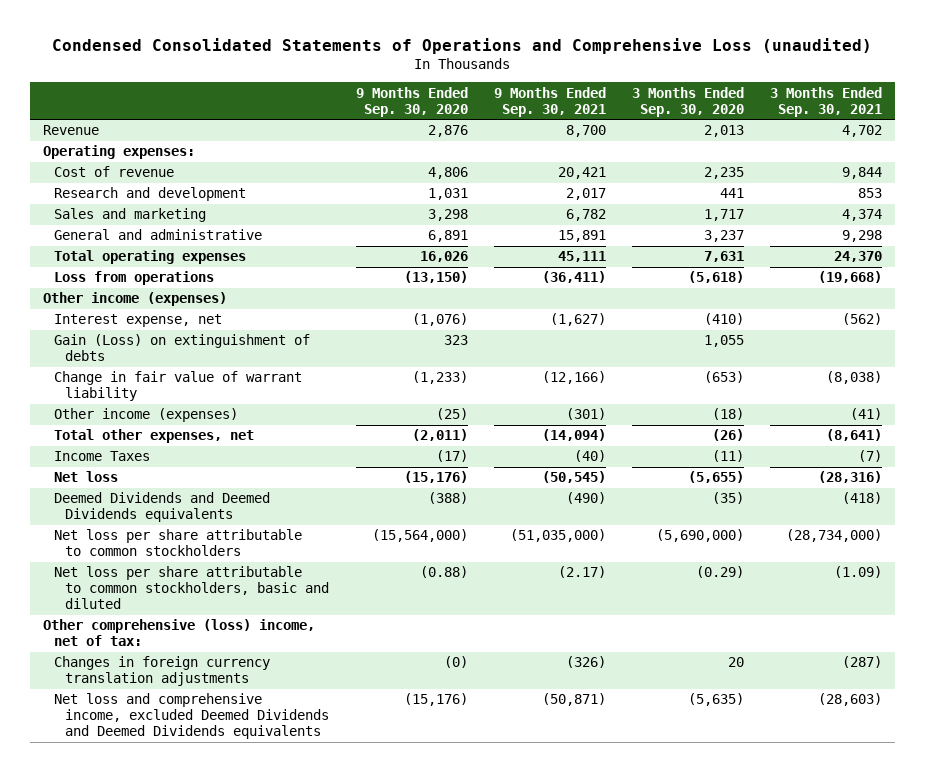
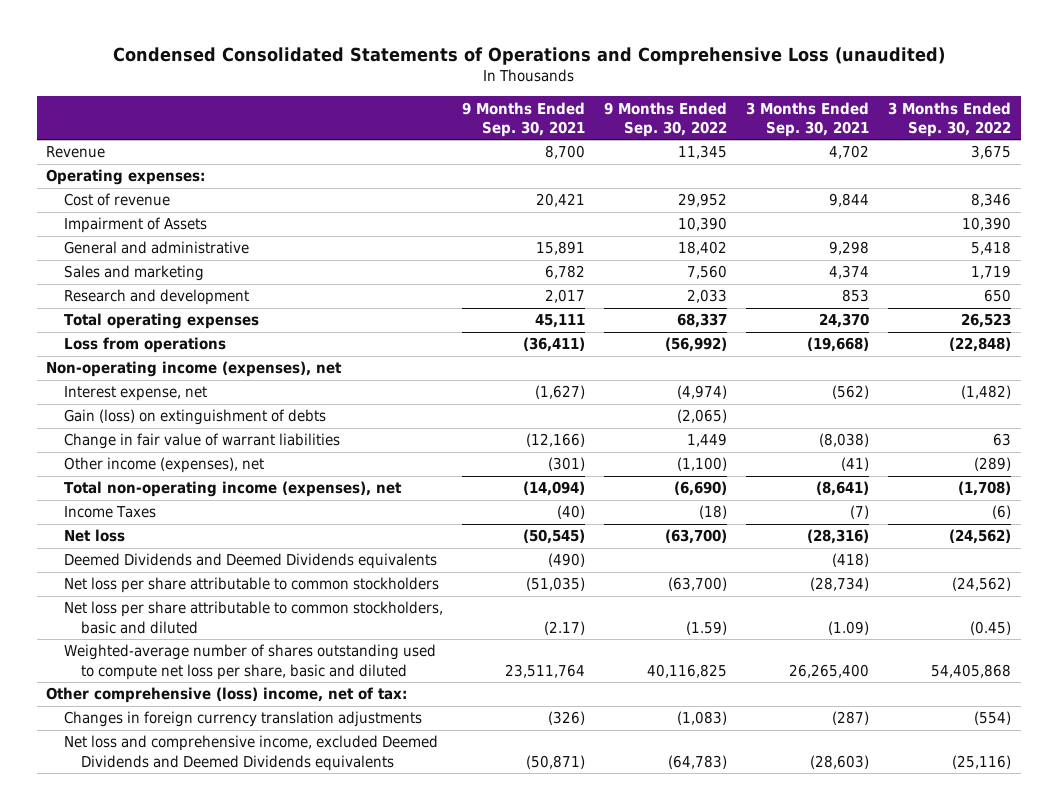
[355,86,468,117] 9 Months Ended Sep. 30, 2020 -> none
[631,86,744,117] 3 Months Ended Sep. 30, 2020 -> none
none -> [603,101,727,137] 9 Months Ended Sep. 30, 2022
none -> [888,101,1012,137] 3 Months Ended Sep. 30, 2022
none -> [63,217,207,234] Impairment of Assets
[54,208,207,223] Sales and marketing -> [63,265,204,282] Sales and marketing
[54,187,247,202] Research and development -> [63,289,249,306] Research and development
[42,292,227,307] Other income (expenses) -> none
none -> [46,361,343,378] Non-operating income (expenses), net
[54,334,311,362] Gain (Loss) on extinguishment of debts -> [63,409,326,426] Gain (loss) on extinguishment of debts
[54,371,303,402] Change in fair value of warrant liability -> [63,433,340,450] Change in fair value of warrant liabilities
[54,408,239,423] Other income (expenses) -> [63,457,264,474] Other income (expenses), net
[54,429,255,444] Total other expenses, net -> [63,481,402,498] Total non-operating income (expenses), net
[509,529,606,543] (51,035,000) -> [525,577,585,592] (51,035)
[786,529,883,543] (28,734,000) -> [809,577,869,592] (28,734)
none -> [63,644,436,680] Weighted-average number of shares outstanding used to compute net loss per share, basic and diluted

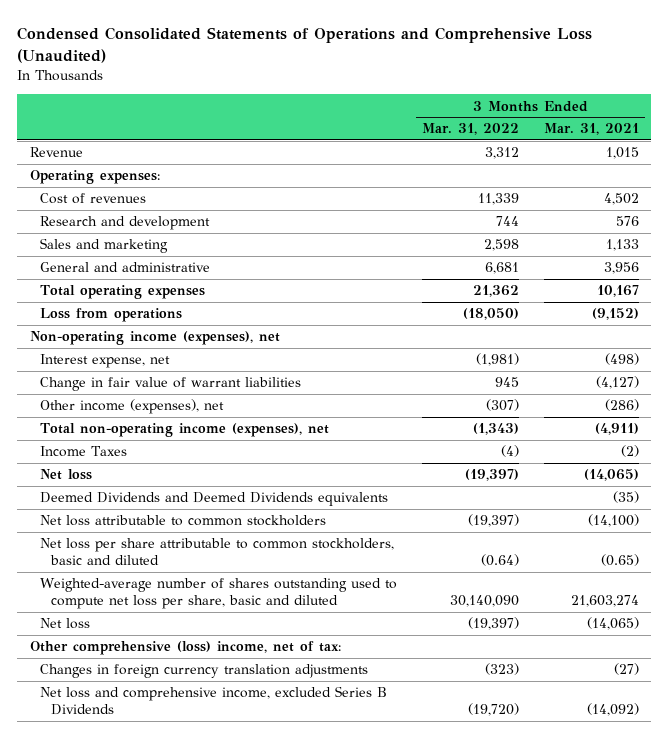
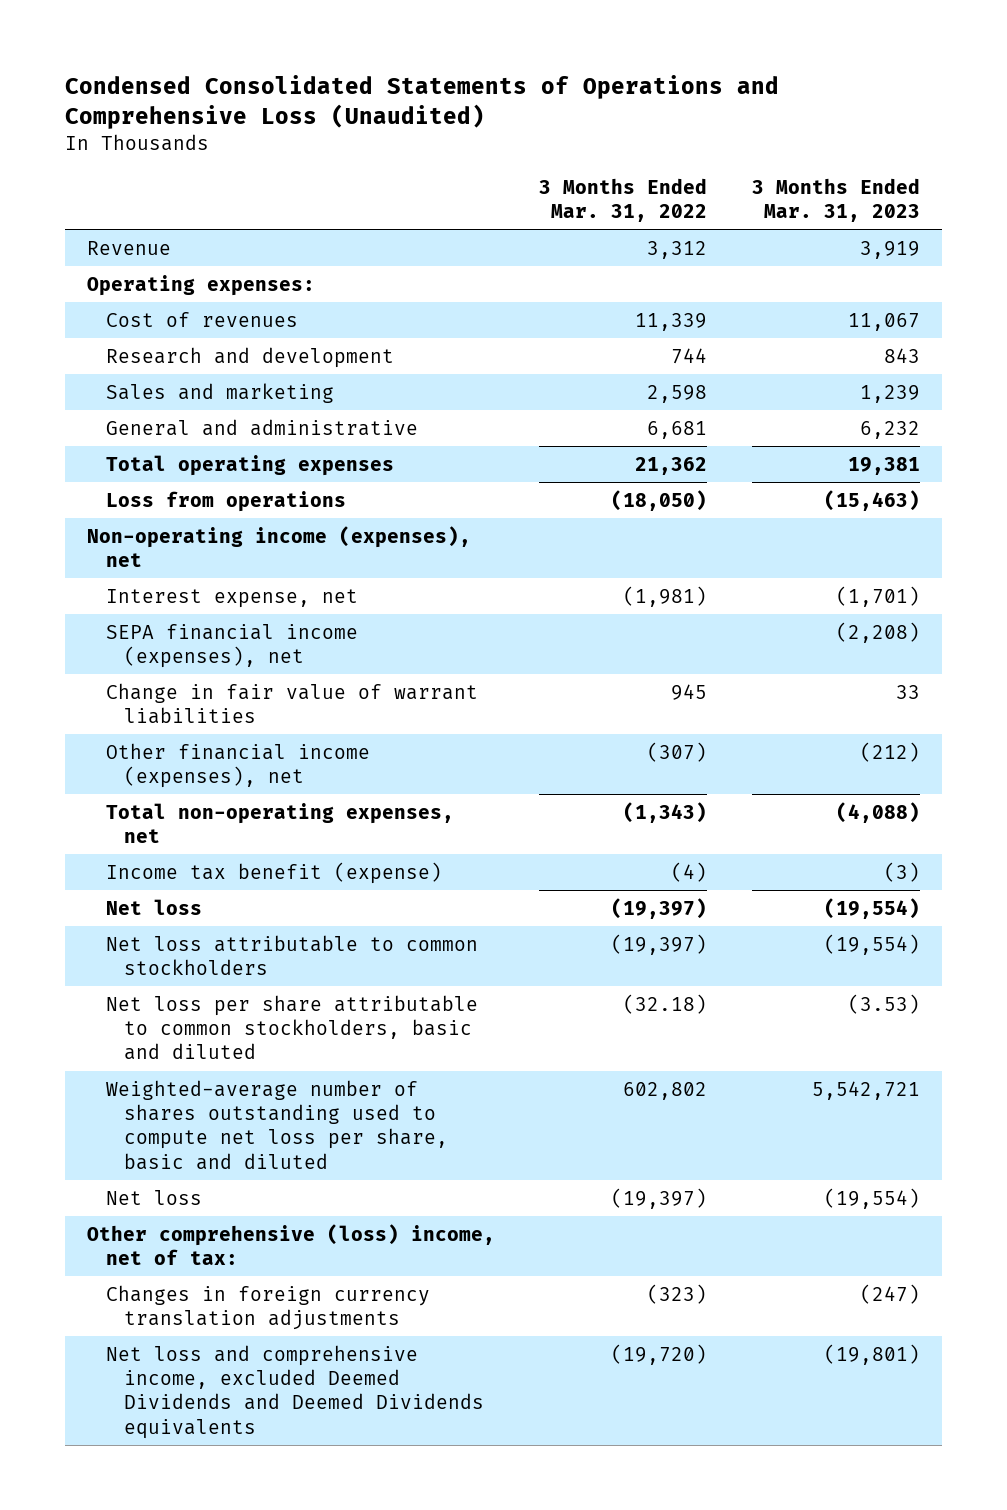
[543,123,639,136] Mar. 31, 2021 -> none
none -> [751,177,920,222] 3 Months Ended Mar. 31, 2023
none -> [105,623,358,668] SEPA financial income (expenses), net
[40,399,225,415] Other income (expenses), net -> [105,742,370,788] Other financial income (expenses), net
[40,423,330,438] Total non-operating income (expenses), net -> [105,802,454,843] Total non-operating expenses, net
[40,446,128,458] Income Taxes -> [105,861,442,884] Income tax benefit (expense)
[40,492,389,507] Deemed Dividends and Deemed Dividends equivalents -> none
[481,554,520,567] (0.64) -> [623,993,708,1014] (32.18)
[450,595,520,608] 30,140,090 -> [623,1081,708,1100] 602,802
[40,686,388,716] Net loss and comprehensive income, excluded Series B Dividends -> [105,1344,485,1439] Net loss and comprehensive income, excluded Deemed Dividends and Deemed Dividends equivalents

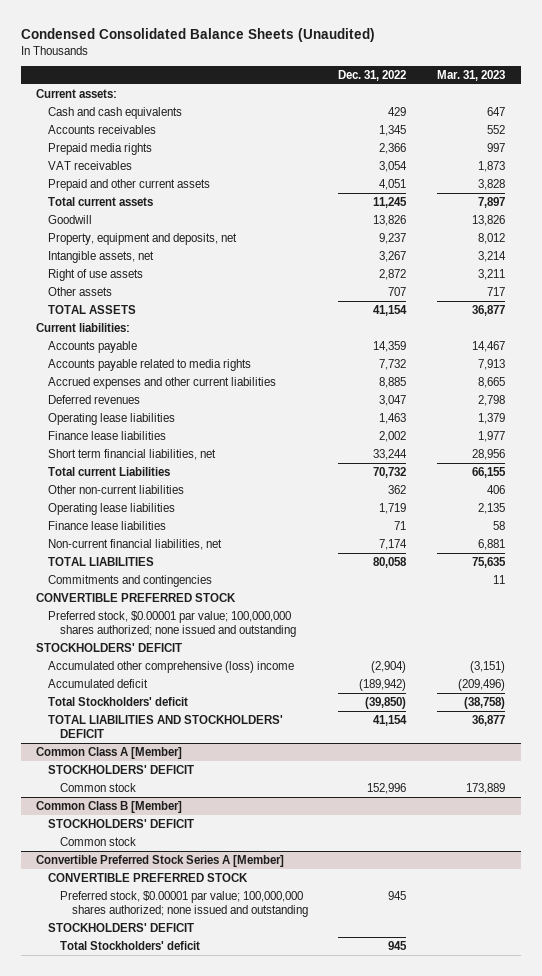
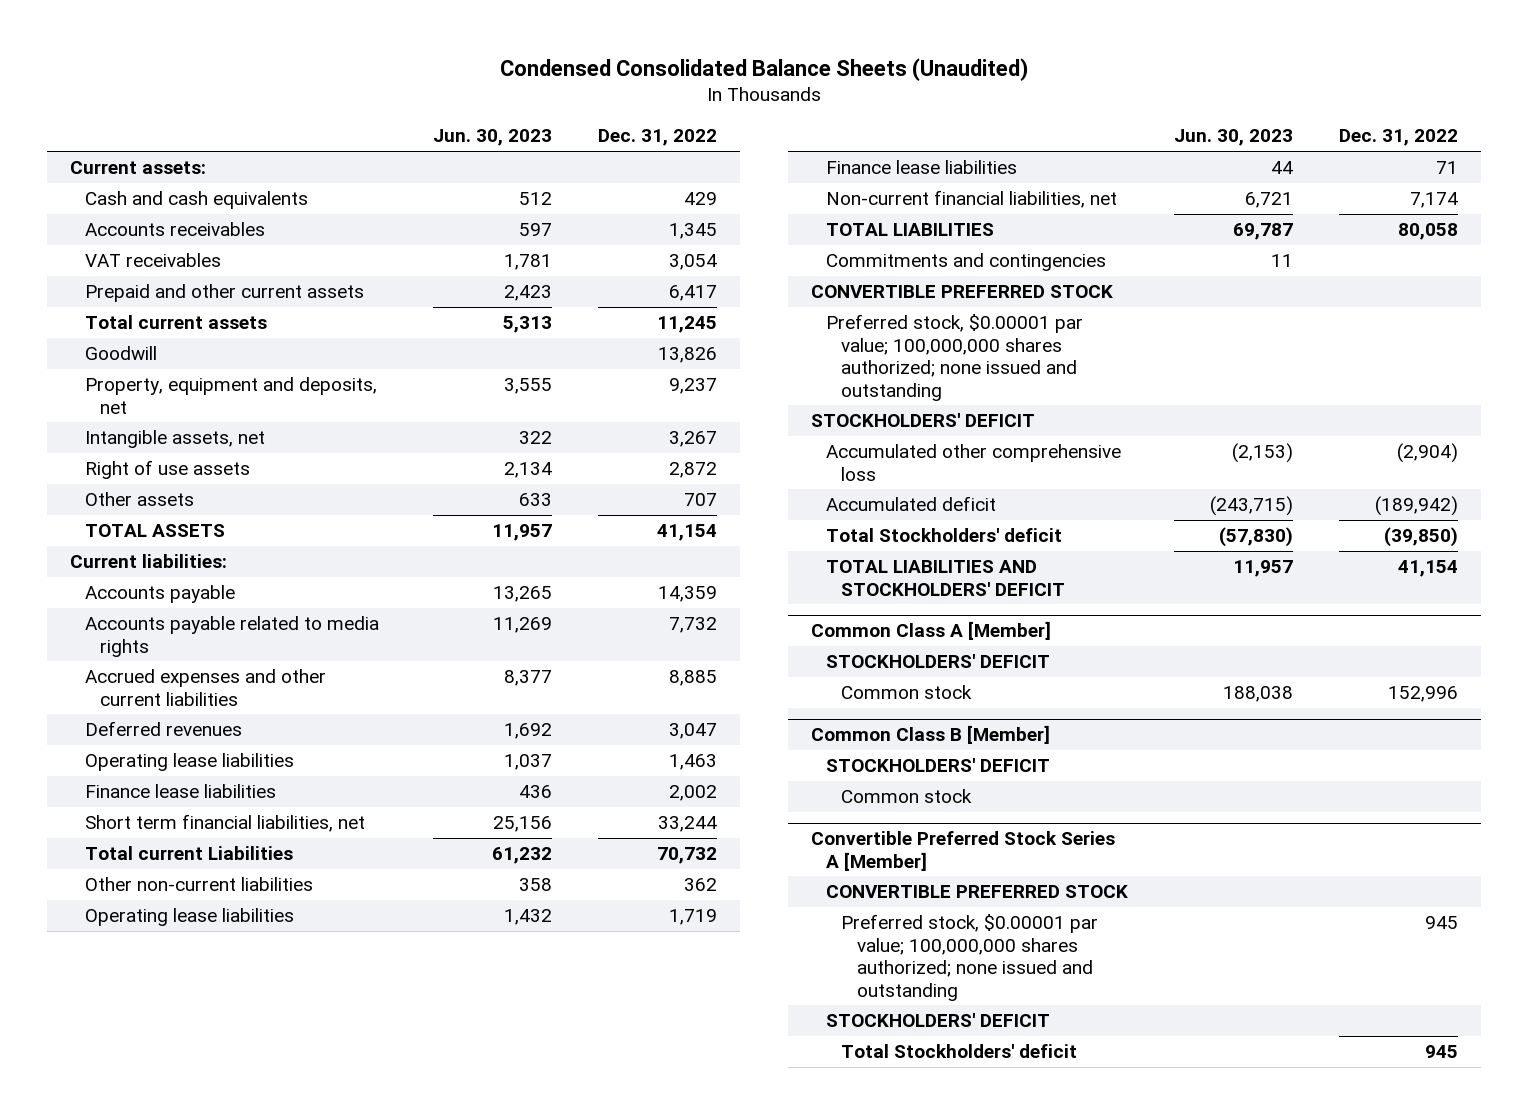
[437,70,506,82] Mar. 31, 2023 -> none
none -> [433,129,553,147] Jun. 30, 2023
[48,142,153,155] Prepaid media rights -> none
[379,178,407,190] 4,051 -> [669,285,718,302] 6,417
[48,660,295,673] Accumulated other comprehensive (loss) income -> [825,444,1121,481] Accumulated other comprehensive loss

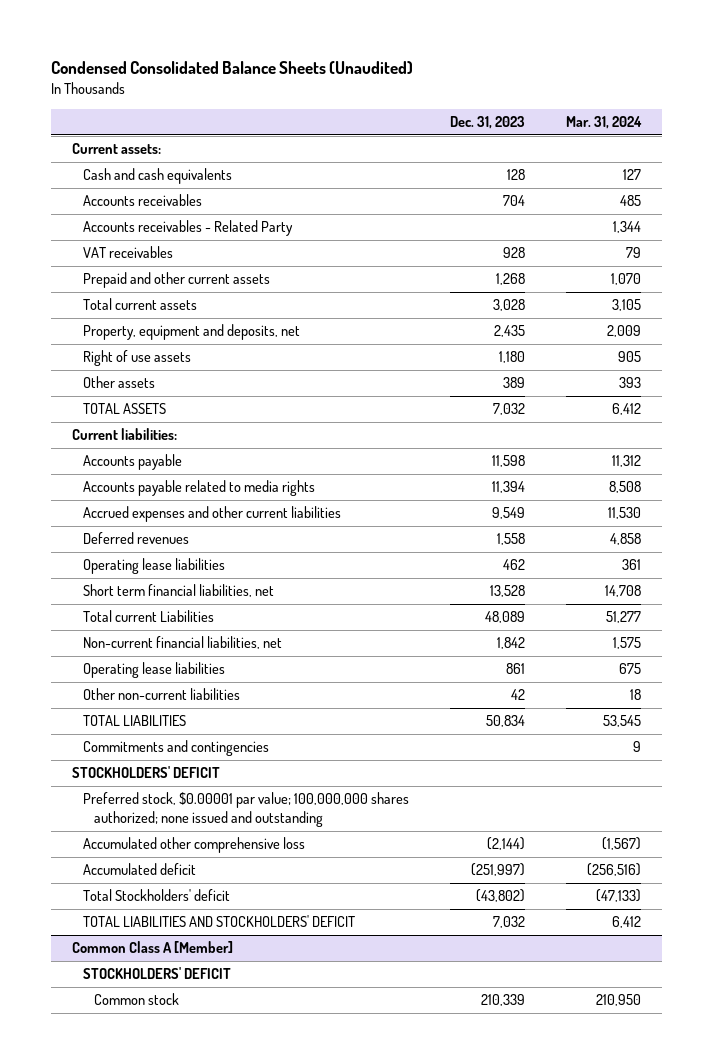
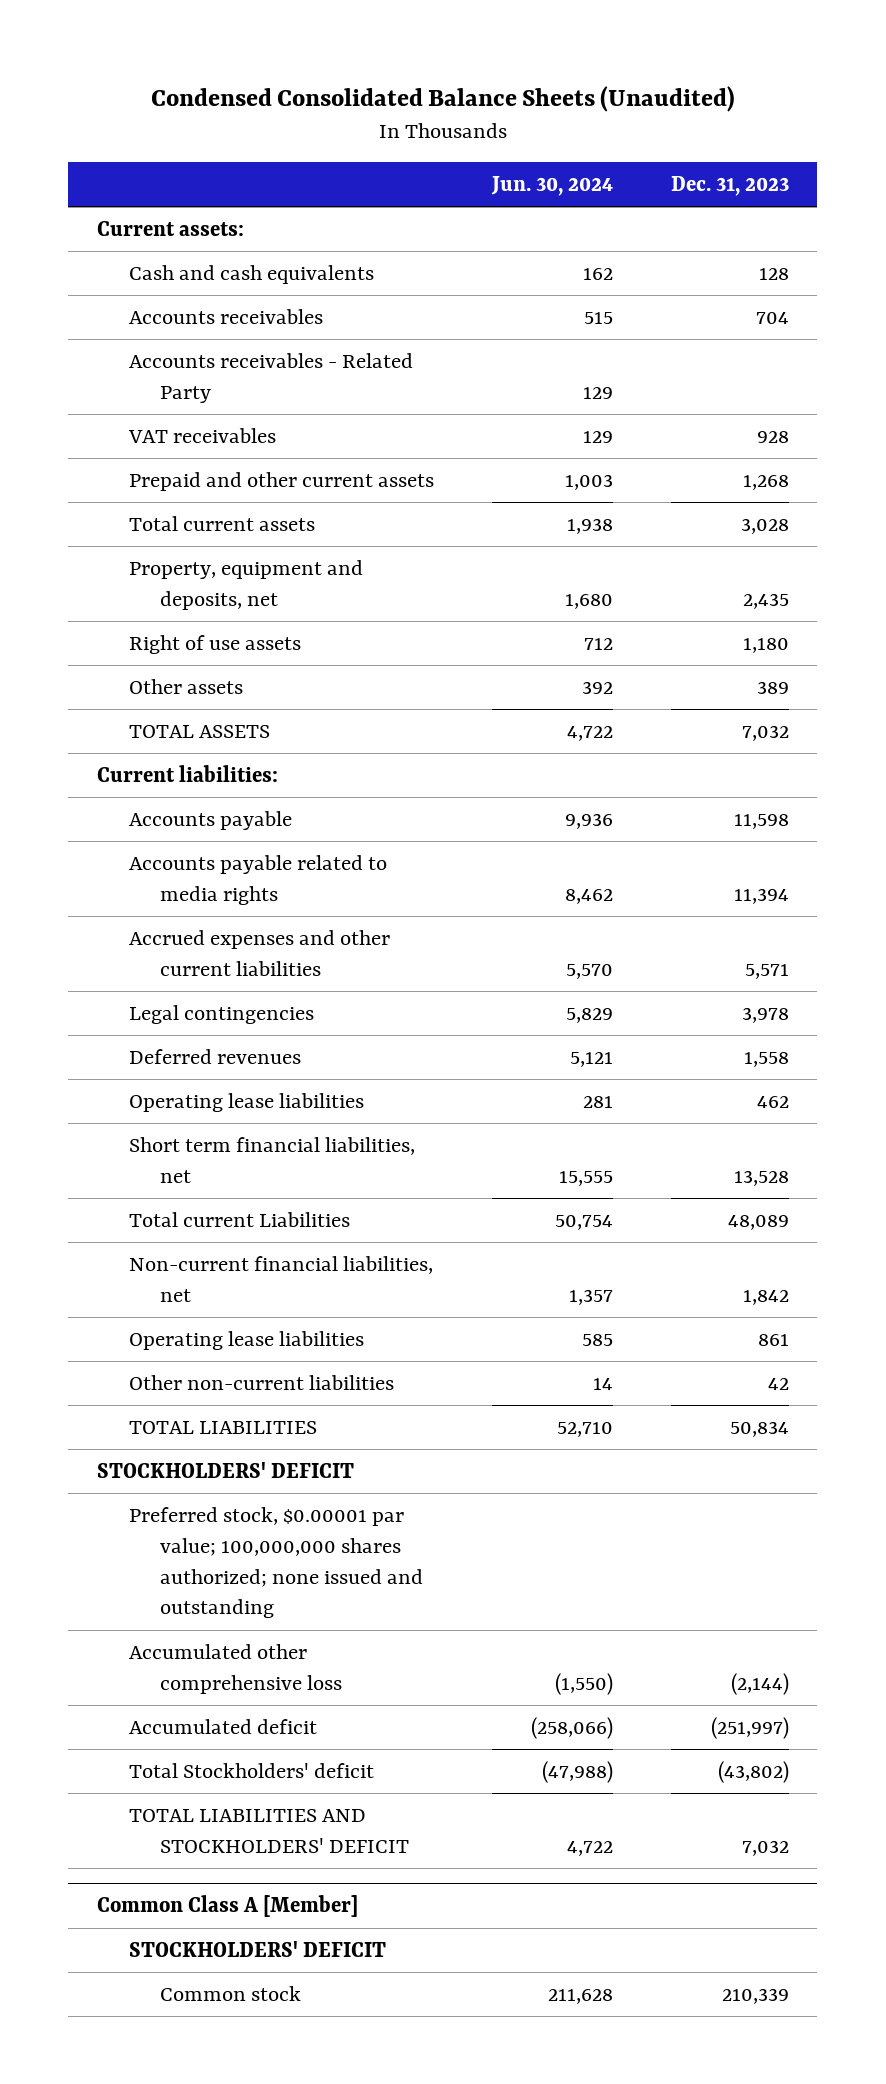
[566,116,643,130] Mar. 31, 2024 -> none
none -> [490,175,613,196] Jun. 30, 2024
[492,507,526,520] 9,549 -> [744,963,789,979] 5,571
none -> [128,1004,314,1024] Legal contingencies
[83,740,270,757] Commitments and contingencies -> none

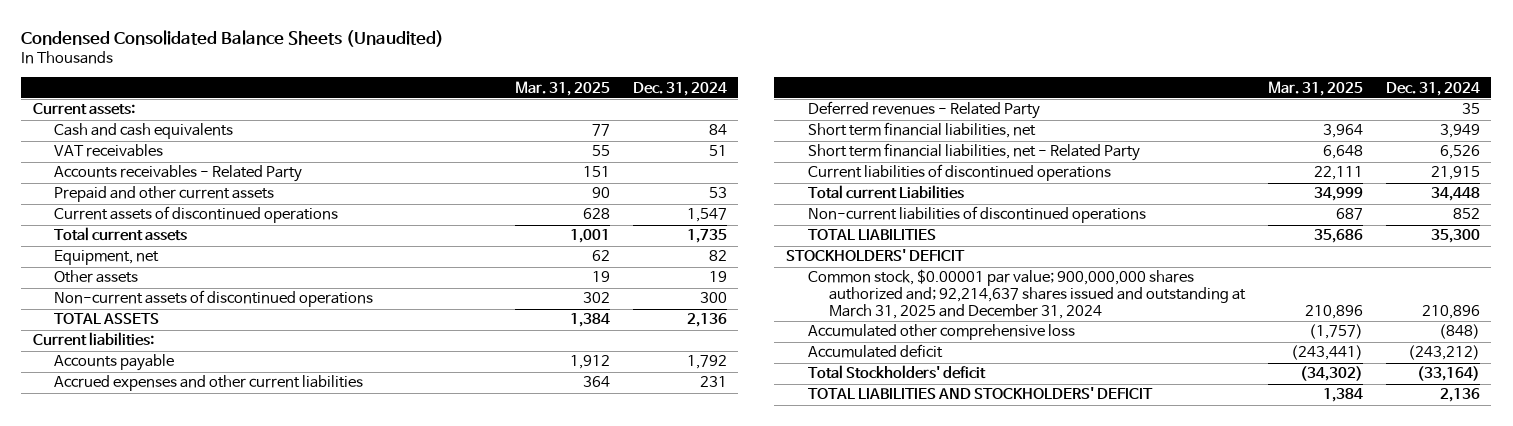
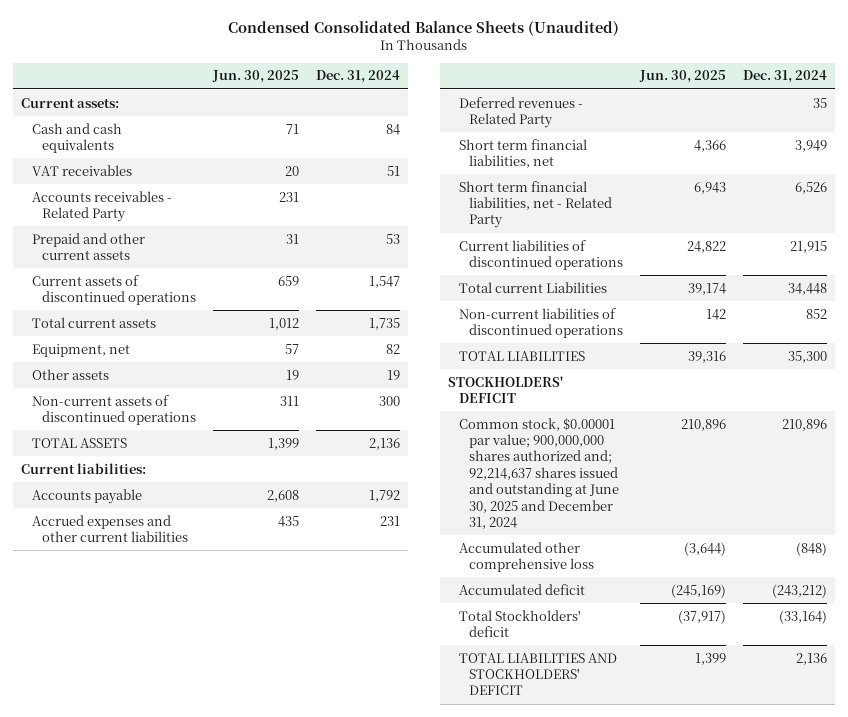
[515,80,611,96] Mar. 31, 2025 -> none
none -> [211,70,299,84] Jun. 30, 2025
[807,269,1247,319] Common stock, $0.00001 par value; 900,000,000 shares authorized and; 92,214,637 shares issued and outstanding at March 31, 2025 and December 31, 2024 -> [458,417,619,529] Common stock, $0.00001 par value; 900,000,000 shares authorized and; 92,214,637 shares issued and outstanding at June 30, 2025 and December 31, 2024

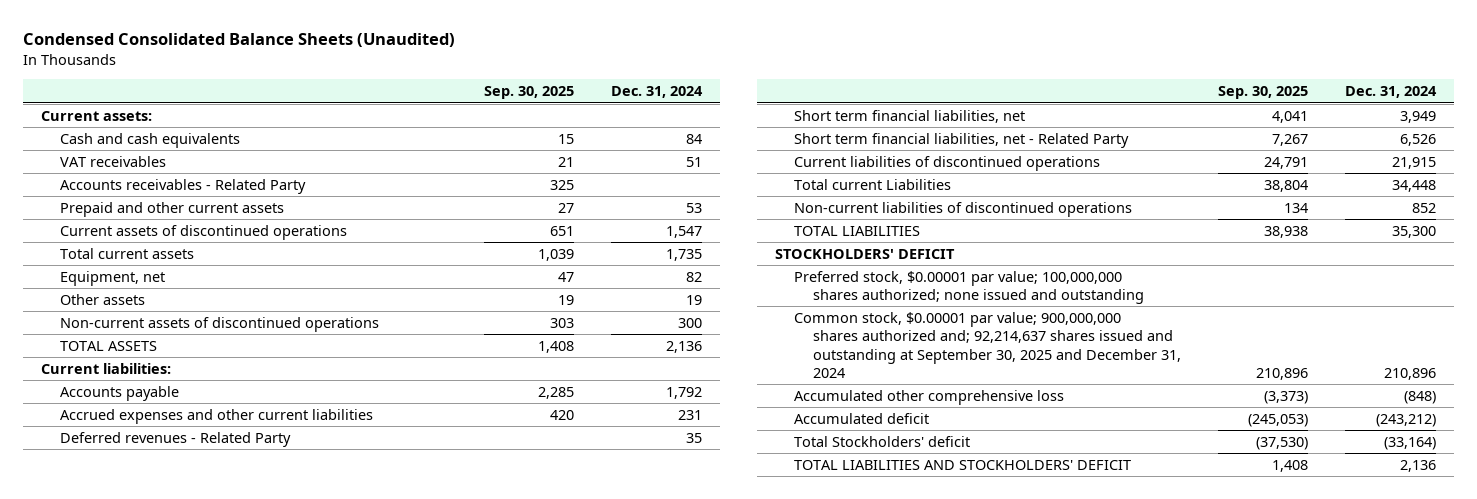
[211,70,299,84] Jun. 30, 2025 -> none
none -> [483,86,574,100] Sep. 30, 2025
none -> [793,270,1144,305] Preferred stock, $0.00001 par value; 100,000,000 shares authorized; none issued and outstanding
[458,417,619,529] Common stock, $0.00001 par value; 900,000,000 shares authorized and; 92,214,637 shares issued and outstanding at June 30, 2025 and December 31, 2024 -> [793,311,1181,378] Common stock, $0.00001 par value; 900,000,000 shares authorized and; 92,214,637 shares issued and outstanding at September 30, 2025 and December 31, 2024

